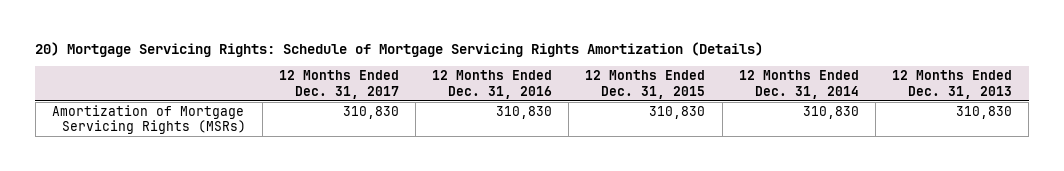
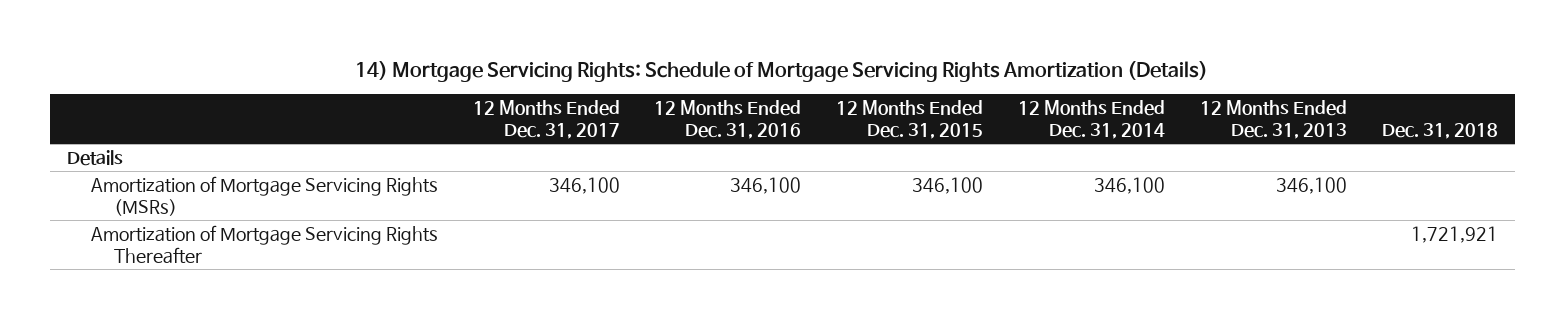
[35,42,764,58] 20) Mortgage Servicing Rights: Schedule of Mortgage Servicing Rights Amortization (Details) -> [355,60,1209,82] 14) Mortgage Servicing Rights: Schedule of Mortgage Servicing Rights Amortization (Details)
none -> [1381,123,1498,140] Dec. 31, 2018
none -> [67,149,124,166] Details
[342,106,399,120] 310,830 -> [548,176,620,194] 346,100
[496,106,553,120] 310,830 -> [730,176,802,194] 346,100
[649,106,706,120] 310,830 -> [912,176,984,194] 346,100
[802,106,859,120] 310,830 -> [1093,176,1165,194] 346,100
[955,106,1012,120] 310,830 -> [1275,176,1347,194] 346,100
none -> [90,224,438,264] Amortization of Mortgage Servicing Rights Thereafter

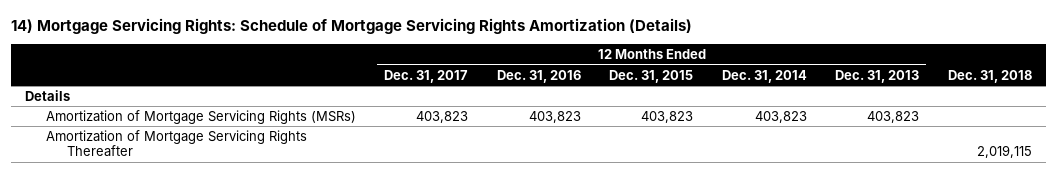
[548,176,620,194] 346,100 -> [416,110,469,123] 403,823
[730,176,802,194] 346,100 -> [528,110,581,123] 403,823
[912,176,984,194] 346,100 -> [641,110,694,123] 403,823
[1093,176,1165,194] 346,100 -> [754,110,807,123] 403,823
[1275,176,1347,194] 346,100 -> [867,110,920,123] 403,823
[1410,225,1498,243] 1,721,921 -> [976,145,1032,159] 2,019,115

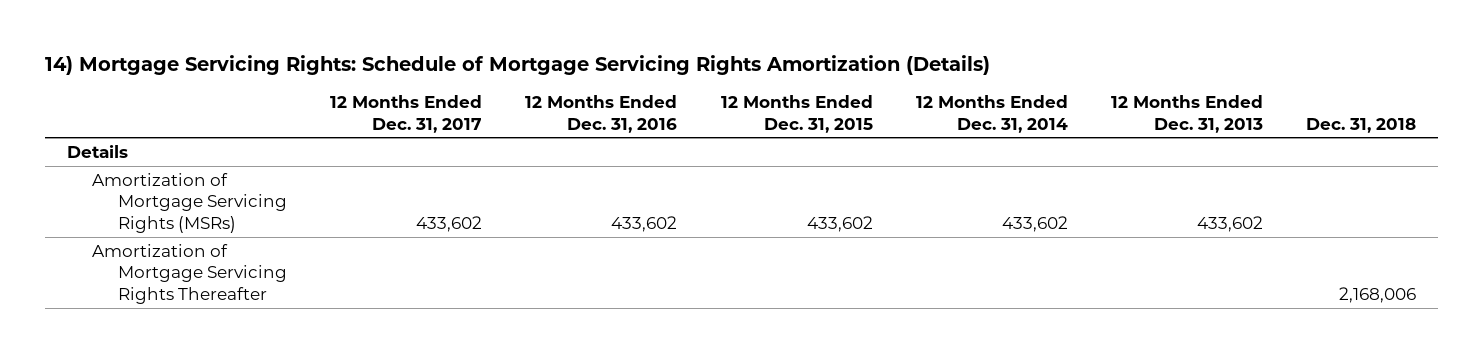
[416,110,469,123] 403,823 -> [416,215,483,232] 433,602
[528,110,581,123] 403,823 -> [611,215,678,232] 433,602
[641,110,694,123] 403,823 -> [806,215,873,232] 433,602
[754,110,807,123] 403,823 -> [1001,215,1068,232] 433,602
[867,110,920,123] 403,823 -> [1197,215,1264,232] 433,602
[976,145,1032,159] 2,019,115 -> [1339,286,1417,303] 2,168,006

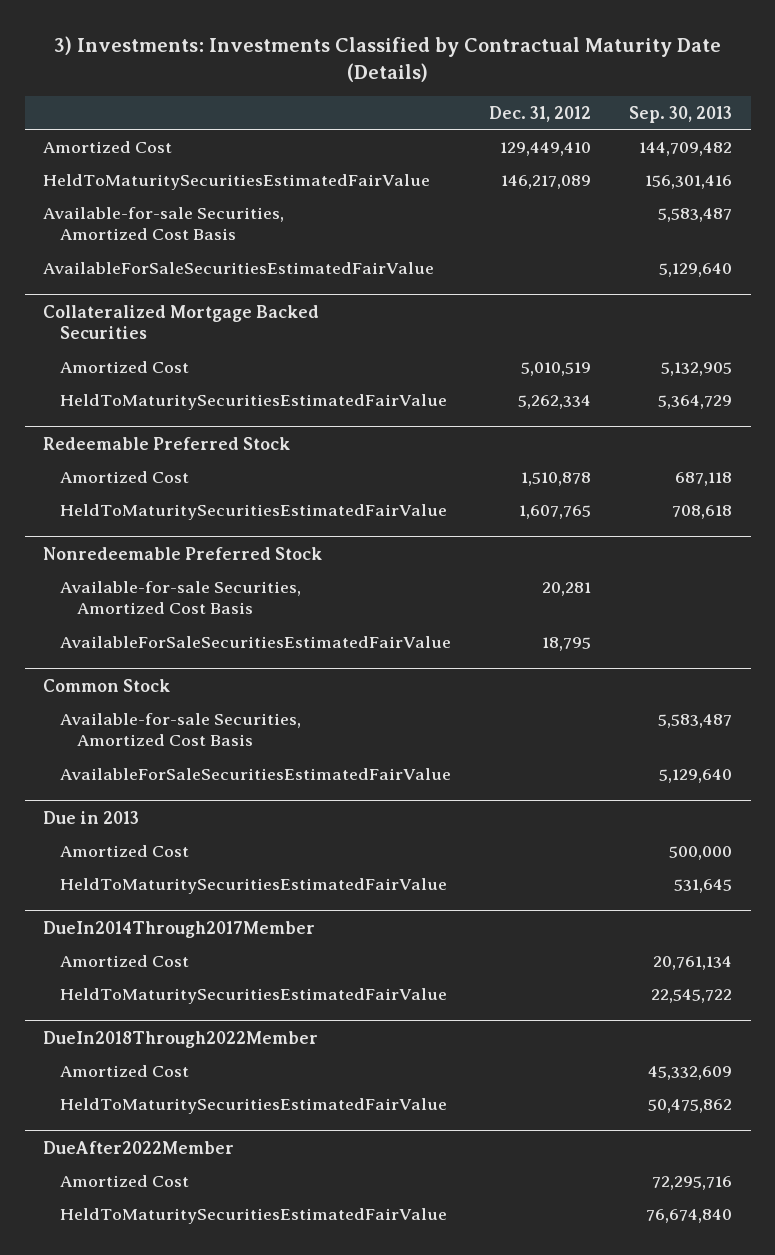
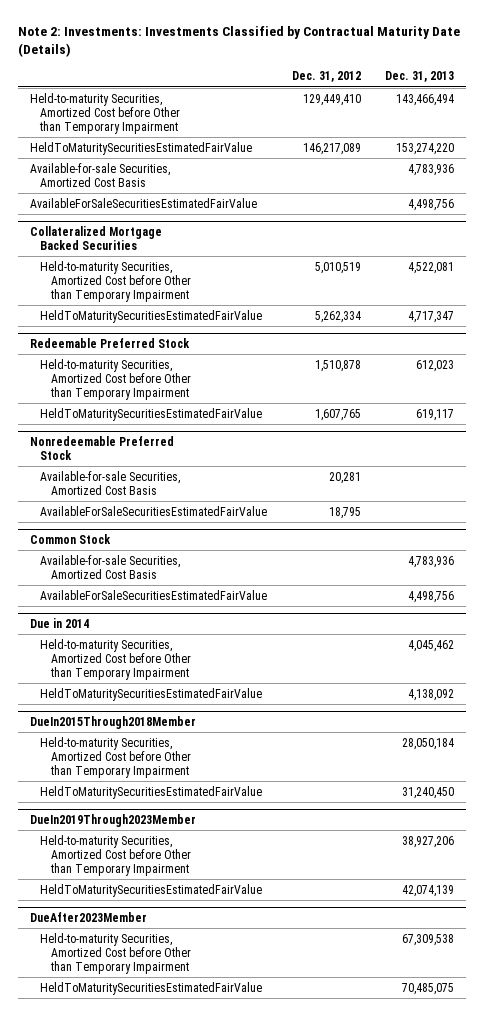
[53,35,721,82] 3) Investments: Investments Classified by Contractual Maturity Date (Details) -> [17,25,460,58] Note 2: Investments: Investments Classified by Contractual Maturity Date (Details)
[628,105,732,123] Sep. 30, 2013 -> none
none -> [384,71,454,83] Dec. 31, 2013
[43,140,173,153] Amortized Cost -> [29,92,181,134] Held-to-maturity Securities, Amortized Cost before Other than Temporary Impairment
[60,360,190,373] Amortized Cost -> [40,260,192,302] Held-to-maturity Securities, Amortized Cost before Other than Temporary Impairment
[60,470,190,483] Amortized Cost -> [40,358,192,400] Held-to-maturity Securities, Amortized Cost before Other than Temporary Impairment
[43,810,140,824] Due in 2013 -> [29,617,89,628] Due in 2014
[60,844,190,857] Amortized Cost -> [40,638,192,680] Held-to-maturity Securities, Amortized Cost before Other than Temporary Impairment
[43,920,316,938] DueIn2014Through2017Member -> none
[60,954,190,967] Amortized Cost -> none
[60,987,448,1004] HeldToMaturitySecuritiesEstimatedFairValue -> none
[43,1030,319,1048] DueIn2018Through2022Member -> none
[60,1064,190,1077] Amortized Cost -> none
[60,1097,448,1114] HeldToMaturitySecuritiesEstimatedFairValue -> none
[43,1140,235,1154] DueAfter2022Member -> none
[60,1174,190,1187] Amortized Cost -> none
[60,1207,448,1224] HeldToMaturitySecuritiesEstimatedFairValue -> none
none -> [29,715,196,729] DueIn2015Through2018Member
none -> [40,736,192,778] Held-to-maturity Securities, Amortized Cost before Other than Temporary Impairment
none -> [40,785,263,799] HeldToMaturitySecuritiesEstimatedFairValue
none -> [29,813,196,827] DueIn2019Through2023Member
none -> [40,834,192,876] Held-to-maturity Securities, Amortized Cost before Other than Temporary Impairment
none -> [40,883,263,897] HeldToMaturitySecuritiesEstimatedFairValue
none -> [29,911,147,922] DueAfter2023Member
none -> [40,932,192,974] Held-to-maturity Securities, Amortized Cost before Other than Temporary Impairment
none -> [40,981,263,995] HeldToMaturitySecuritiesEstimatedFairValue

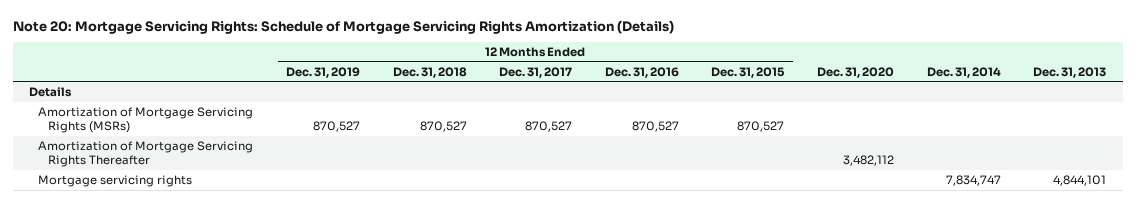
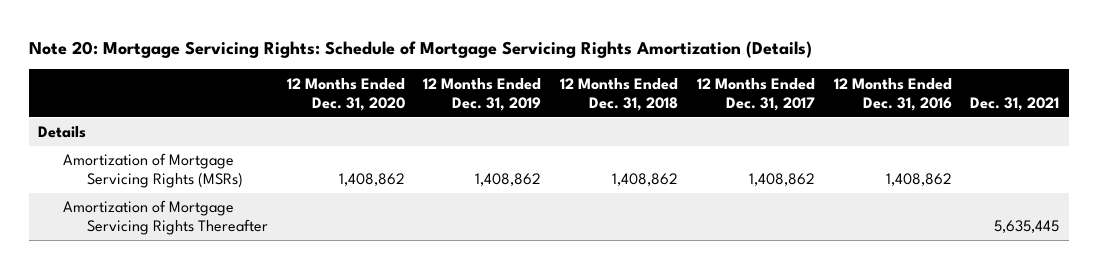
[711,66,786,78] Dec. 31, 2015 -> none
[817,66,895,78] Dec. 31, 2020 -> none
[926,66,1001,78] Dec. 31, 2014 -> none
[1033,66,1107,78] Dec. 31, 2013 -> none
none -> [286,77,405,111] 12 Months Ended Dec. 31, 2020
none -> [970,96,1060,111] Dec. 31, 2021
[313,120,361,132] 870,527 -> [475,173,542,187] 1,408,862
[419,120,467,132] 870,527 -> [612,173,679,187] 1,408,862
[525,120,573,132] 870,527 -> [748,173,815,187] 1,408,862
[631,120,679,132] 870,527 -> [885,173,952,187] 1,408,862
[38,175,193,188] Mortgage servicing rights -> none

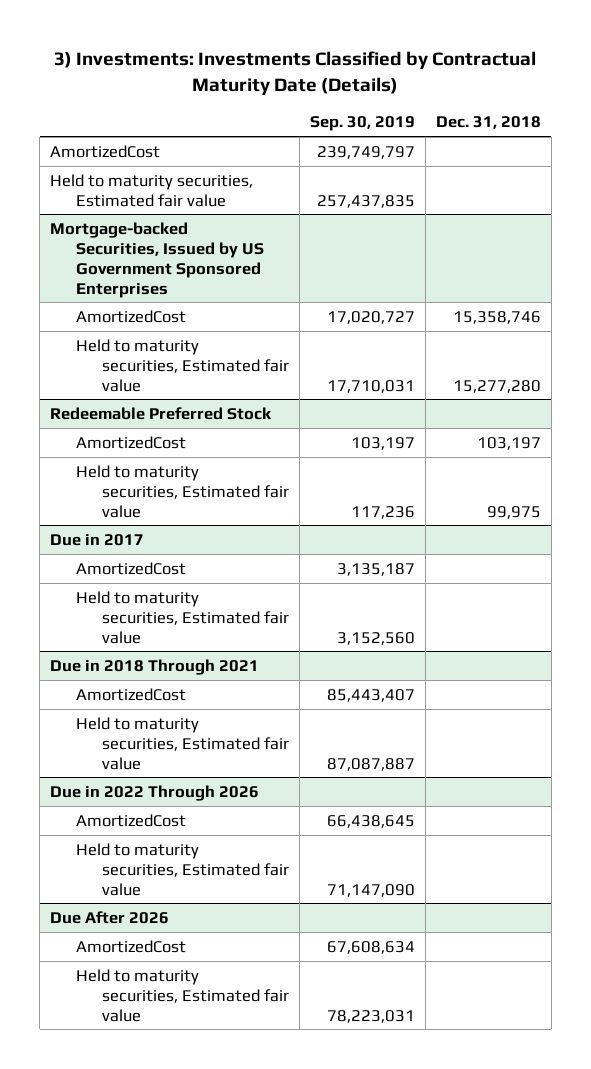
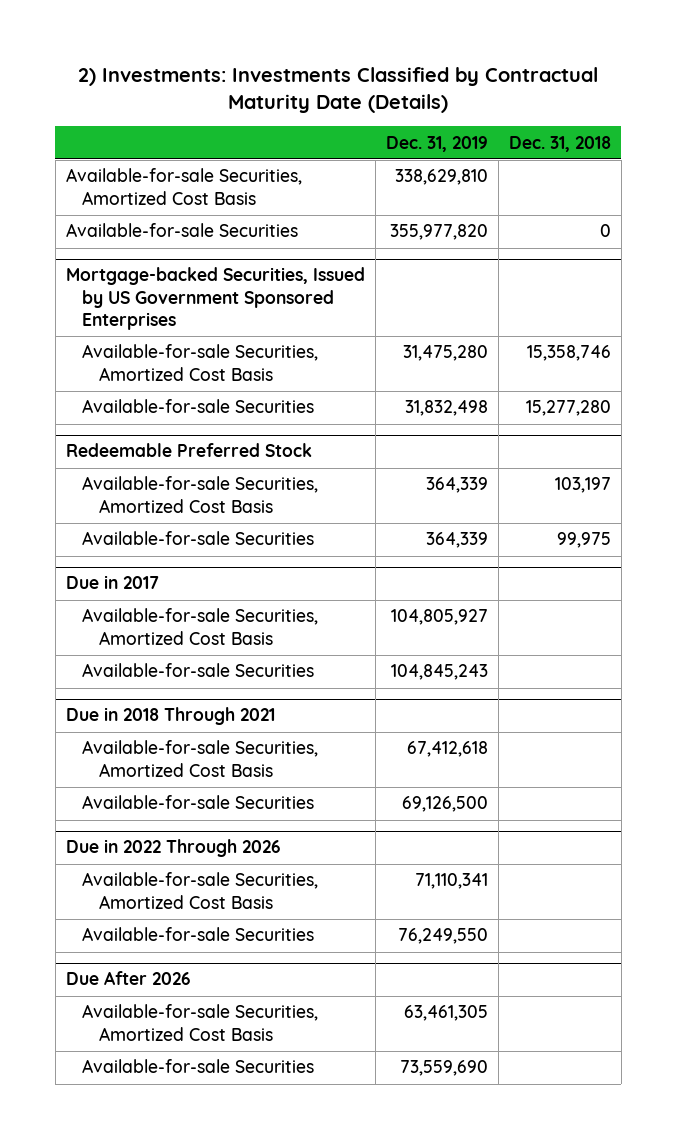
[54,51,537,96] 3) Investments: Investments Classified by Contractual Maturity Date (Details) -> [78,67,599,114] 2) Investments: Investments Classified by Contractual Maturity Date (Details)
[309,116,415,132] Sep. 30, 2019 -> none
none -> [385,135,488,152] Dec. 31, 2019
[50,144,161,158] AmortizedCost -> none
[50,173,254,207] Held to maturity securities, Estimated fair value -> none
none -> [65,168,302,205] Available-for-sale Securities, Amortized Cost Basis
none -> [65,223,298,238] Available-for-sale Securities
[75,309,186,323] AmortizedCost -> [82,344,319,381] Available-for-sale Securities, Amortized Cost Basis
[75,338,289,392] Held to maturity securities, Estimated fair value -> [82,399,315,414] Available-for-sale Securities
[75,435,186,449] AmortizedCost -> [82,476,319,513] Available-for-sale Securities, Amortized Cost Basis
[75,464,289,518] Held to maturity securities, Estimated fair value -> [82,531,315,546] Available-for-sale Securities
[75,561,186,575] AmortizedCost -> none
[75,590,289,644] Held to maturity securities, Estimated fair value -> none
none -> [82,608,319,645] Available-for-sale Securities, Amortized Cost Basis
none -> [82,663,315,678] Available-for-sale Securities
[75,687,186,701] AmortizedCost -> none
[75,716,289,770] Held to maturity securities, Estimated fair value -> none
none -> [82,740,319,777] Available-for-sale Securities, Amortized Cost Basis
none -> [82,795,315,810] Available-for-sale Securities
[75,813,186,827] AmortizedCost -> none
[75,842,289,896] Held to maturity securities, Estimated fair value -> none
none -> [82,872,319,909] Available-for-sale Securities, Amortized Cost Basis
none -> [82,927,315,942] Available-for-sale Securities
[75,939,186,953] AmortizedCost -> none
[75,968,289,1022] Held to maturity securities, Estimated fair value -> none
none -> [82,1004,319,1041] Available-for-sale Securities, Amortized Cost Basis
none -> [82,1059,315,1074] Available-for-sale Securities

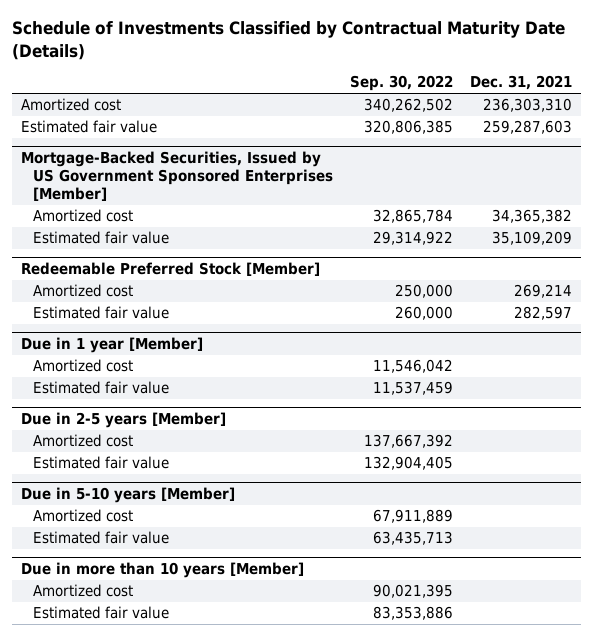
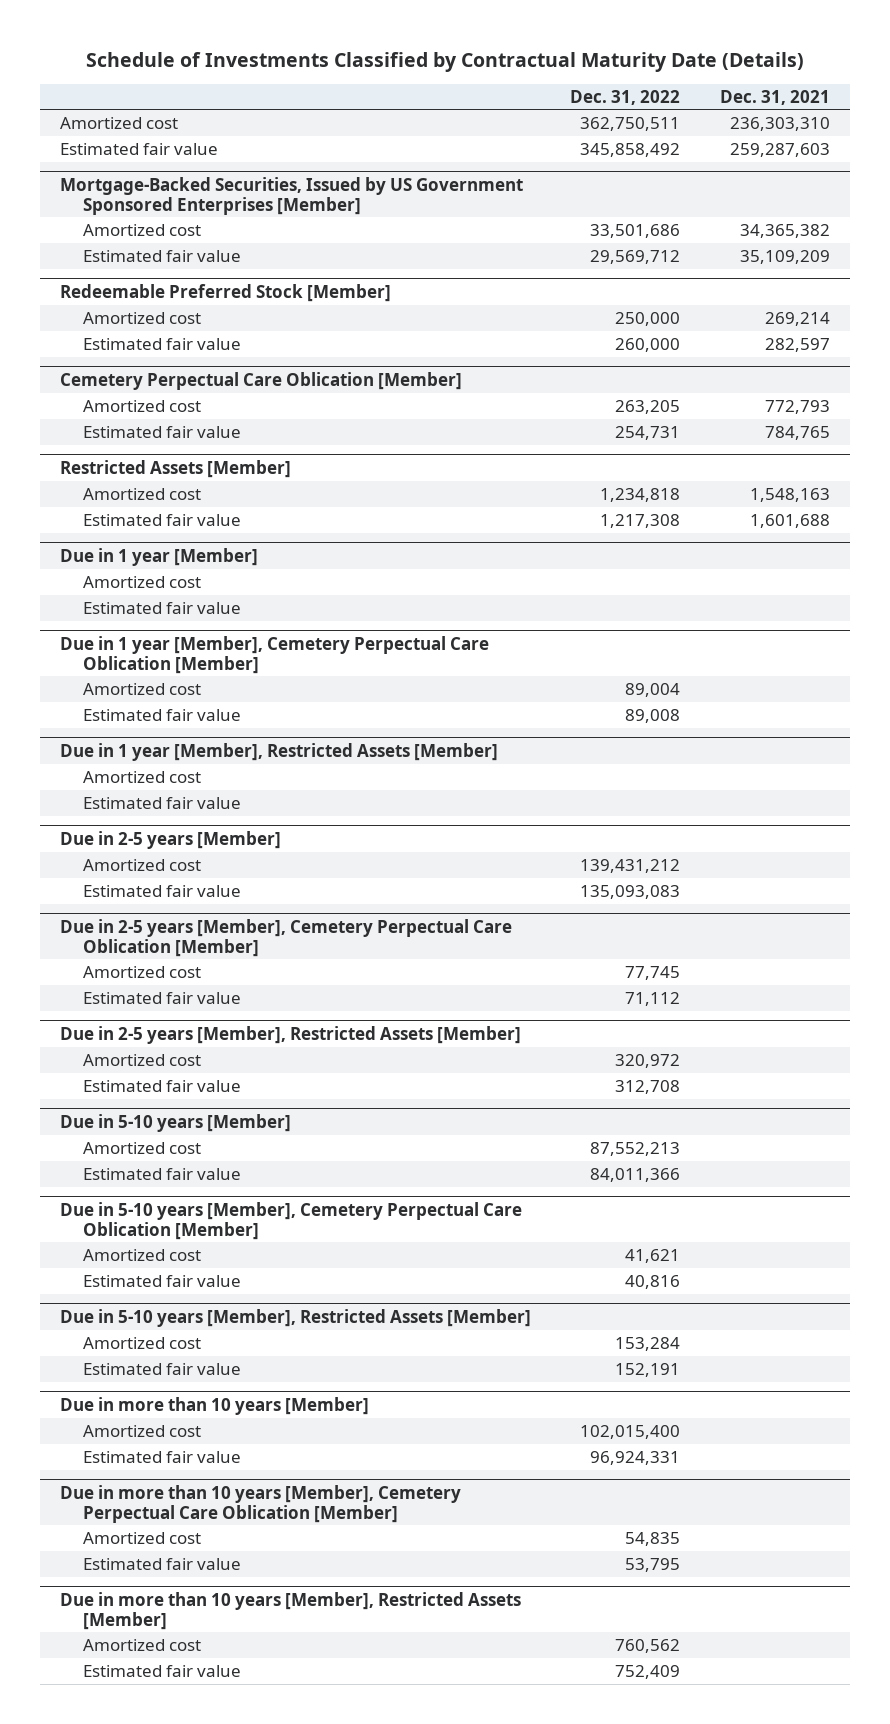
[349,75,453,92] Sep. 30, 2022 -> none
none -> [570,89,681,105] Dec. 31, 2022
none -> [59,371,462,390] Cemetery Perpectual Care Oblication [Member]
none -> [82,399,201,412] Amortized cost
none -> [82,425,241,438] Estimated fair value
none -> [59,459,291,478] Restricted Assets [Member]
none -> [82,487,201,500] Amortized cost
none -> [82,513,241,526] Estimated fair value
none -> [59,635,489,674] Due in 1 year [Member], Cemetery Perpectual Care Oblication [Member]
none -> [82,682,201,695] Amortized cost
none -> [82,708,241,721] Estimated fair value
none -> [59,742,498,761] Due in 1 year [Member], Restricted Assets [Member]
none -> [82,770,201,783] Amortized cost
none -> [82,796,241,809] Estimated fair value
none -> [59,918,512,957] Due in 2-5 years [Member], Cemetery Perpectual Care Oblication [Member]
none -> [82,965,201,978] Amortized cost
none -> [82,991,241,1004] Estimated fair value
none -> [59,1025,521,1044] Due in 2-5 years [Member], Restricted Assets [Member]
none -> [82,1053,201,1066] Amortized cost
none -> [82,1079,241,1092] Estimated fair value
none -> [59,1201,522,1240] Due in 5-10 years [Member], Cemetery Perpectual Care Oblication [Member]
none -> [82,1248,201,1261] Amortized cost
none -> [82,1274,241,1287] Estimated fair value
none -> [59,1308,531,1327] Due in 5-10 years [Member], Restricted Assets [Member]
none -> [82,1336,201,1349] Amortized cost
none -> [82,1362,241,1375] Estimated fair value
none -> [59,1484,461,1523] Due in more than 10 years [Member], Cemetery Perpectual Care Oblication [Member]
none -> [82,1531,201,1544] Amortized cost
none -> [82,1557,241,1570] Estimated fair value
none -> [59,1591,521,1630] Due in more than 10 years [Member], Restricted Assets [Member]
none -> [82,1638,201,1651] Amortized cost
none -> [82,1664,241,1677] Estimated fair value

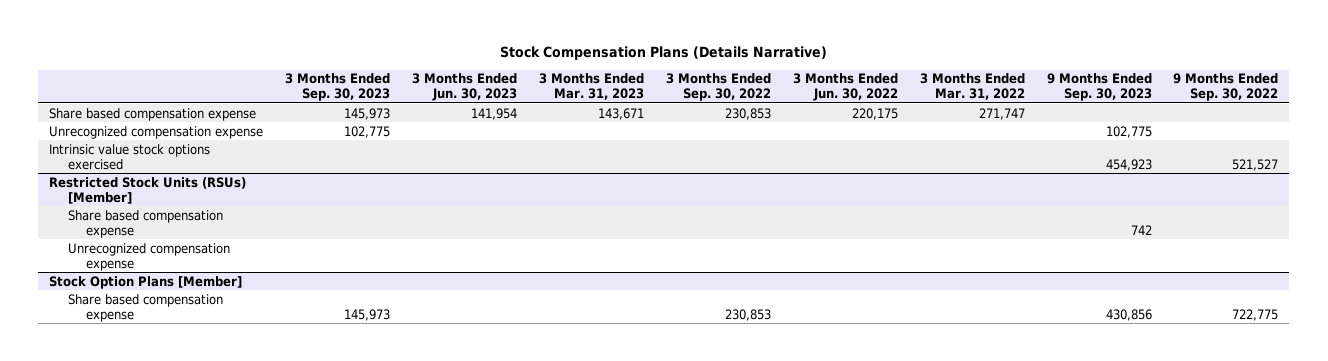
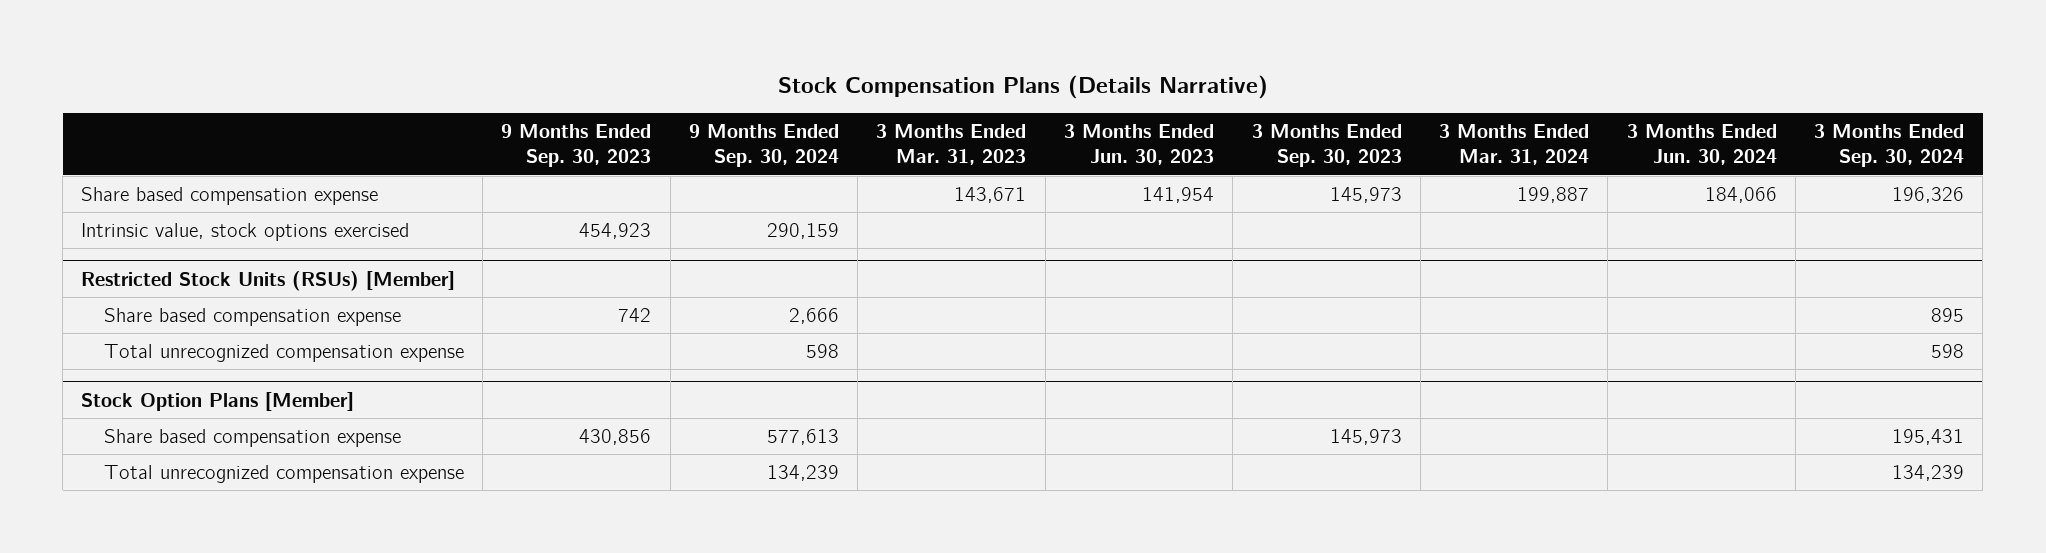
[665,73,771,102] 3 Months Ended Sep. 30, 2022 -> none
[792,73,898,102] 3 Months Ended Jun. 30, 2022 -> none
[919,73,1025,101] 3 Months Ended Mar. 31, 2022 -> none
[1173,73,1279,102] 9 Months Ended Sep. 30, 2022 -> none
none -> [688,124,839,168] 9 Months Ended Sep. 30, 2024
none -> [1439,124,1590,166] 3 Months Ended Mar. 31, 2024
none -> [1626,124,1777,166] 3 Months Ended Jun. 30, 2024
none -> [1814,124,1965,168] 3 Months Ended Sep. 30, 2024
[49,125,264,139] Unrecognized compensation expense -> none
[49,143,211,170] Intrinsic value stock options exercised -> [81,222,410,241] Intrinsic value, stock options exercised
[67,242,230,271] Unrecognized compensation expense -> [103,343,464,362] Total unrecognized compensation expense
none -> [103,464,464,483] Total unrecognized compensation expense

